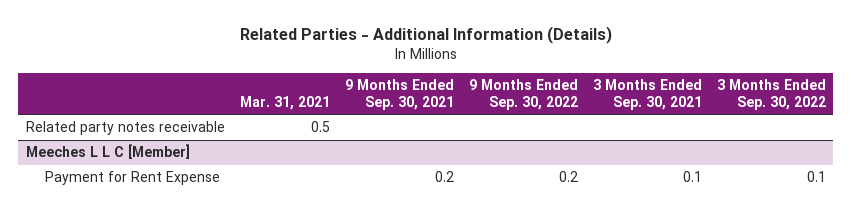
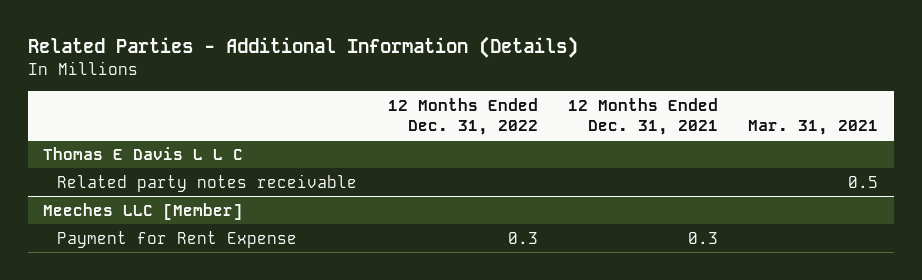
[344,79,454,110] 9 Months Ended Sep. 30, 2021 -> none
[468,79,578,110] 9 Months Ended Sep. 30, 2022 -> none
[592,79,702,110] 3 Months Ended Sep. 30, 2021 -> none
[716,79,826,110] 3 Months Ended Sep. 30, 2022 -> none
none -> [387,97,538,136] 12 Months Ended Dec. 31, 2022
none -> [567,97,718,136] 12 Months Ended Dec. 31, 2021
none -> [43,146,244,160] Thomas E Davis L L C
[25,144,190,160] Meeches L L C [Member] -> [43,202,244,220] Meeches LLC [Member]

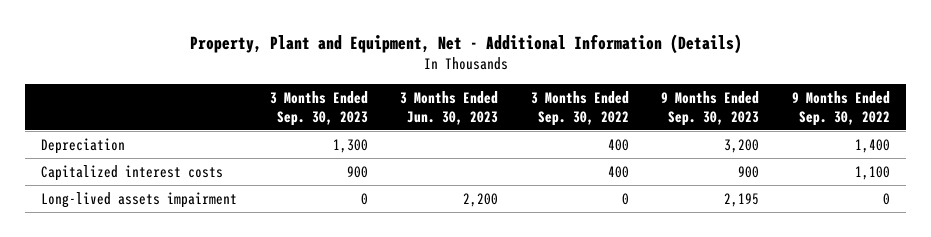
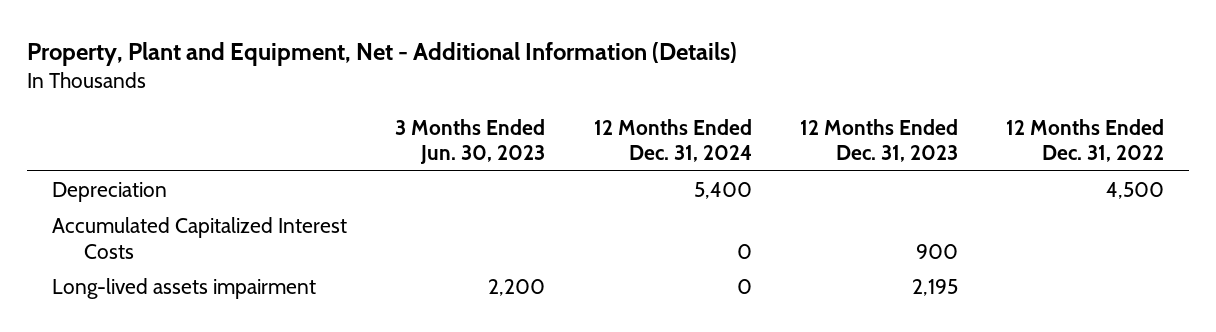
[269,91,368,126] 3 Months Ended Sep. 30, 2023 -> none
[530,91,629,126] 3 Months Ended Sep. 30, 2022 -> none
[661,91,760,126] 9 Months Ended Sep. 30, 2023 -> none
[791,91,890,126] 9 Months Ended Sep. 30, 2022 -> none
none -> [593,118,752,163] 12 Months Ended Dec. 31, 2024
none -> [799,118,958,163] 12 Months Ended Dec. 31, 2023
none -> [1006,118,1165,163] 12 Months Ended Dec. 31, 2022
[41,164,224,181] Capitalized interest costs -> [51,217,347,259] Accumulated Capitalized Interest Costs

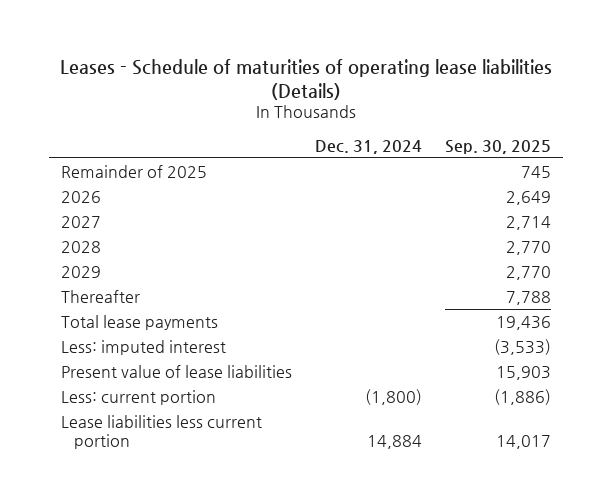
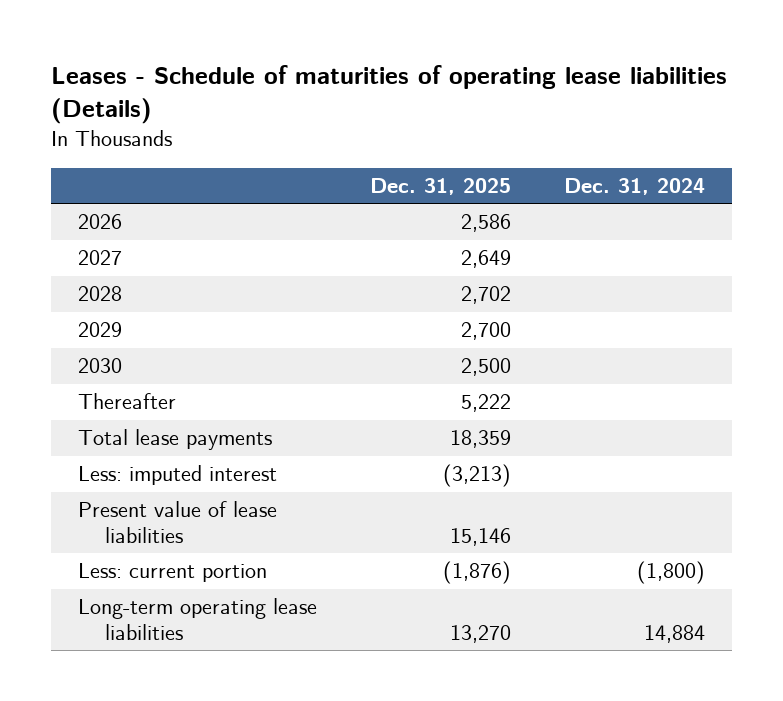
[445,139,552,154] Sep. 30, 2025 -> none
none -> [369,177,511,195] Dec. 31, 2025
[60,164,207,178] Remainder of 2025 -> none
none -> [77,358,122,374] 2030
[60,414,262,449] Lease liabilities less current portion -> [77,598,317,640] Long-term operating lease liabilities

